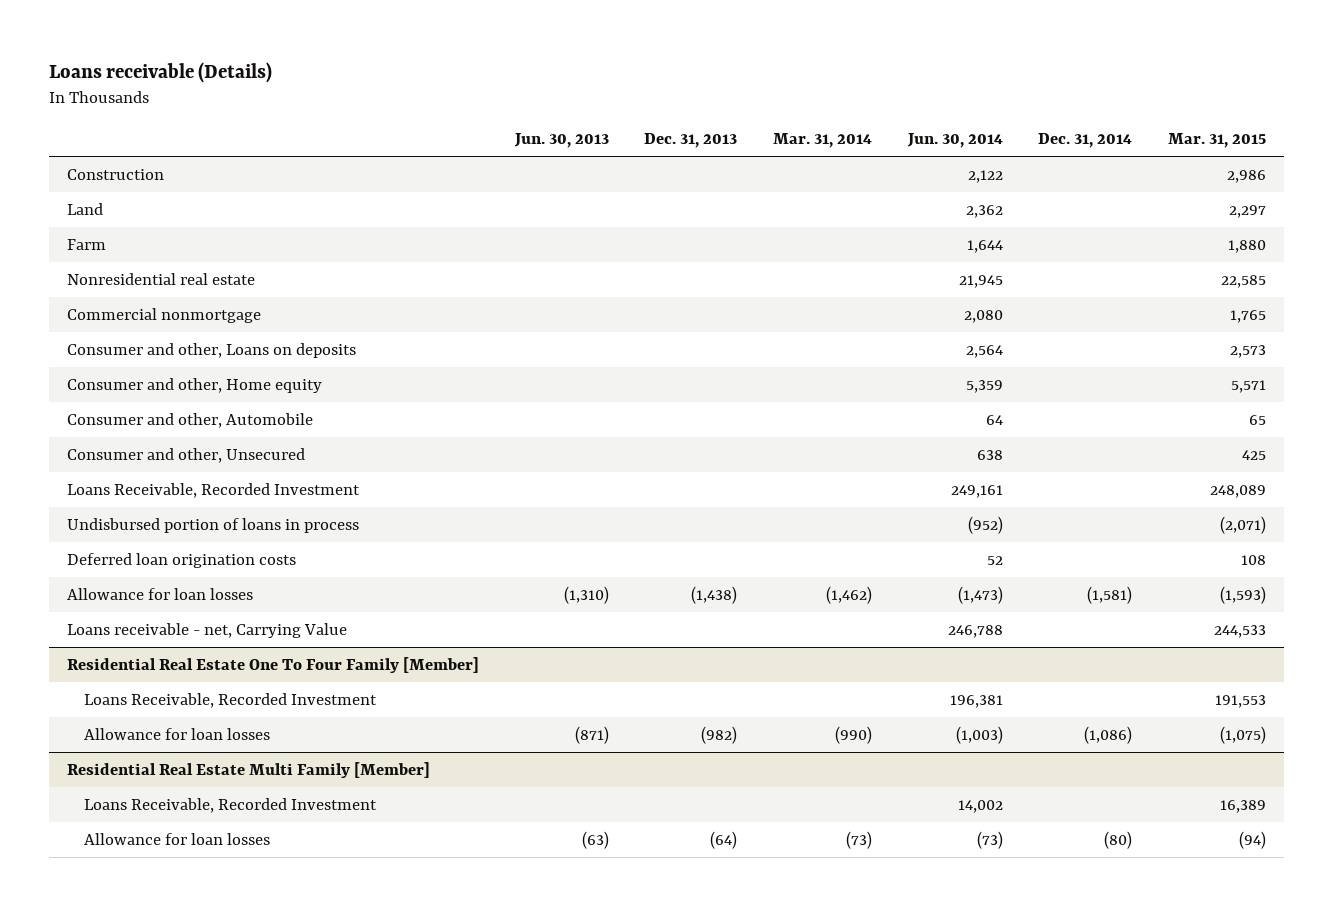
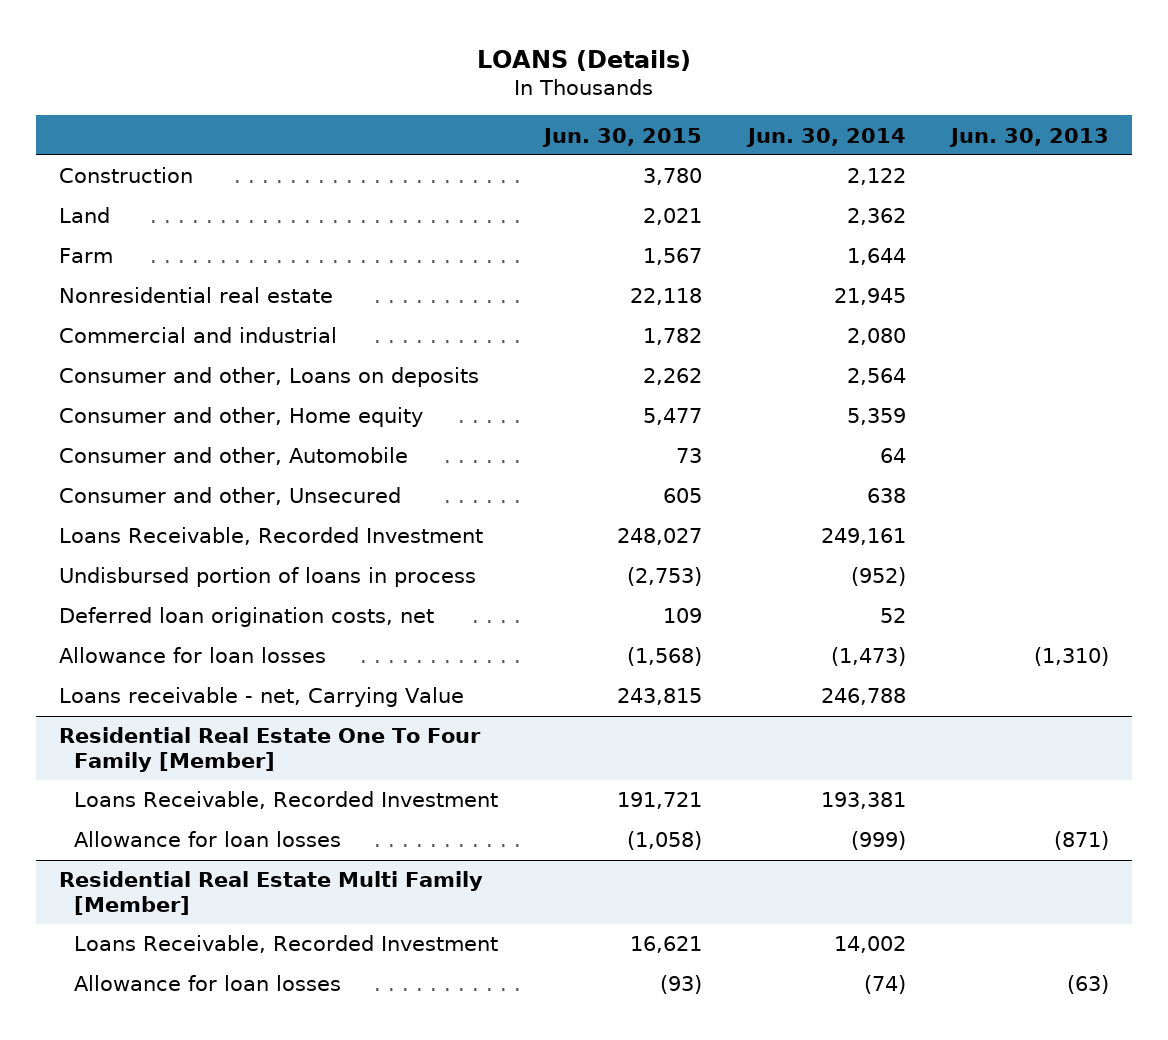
[49,62,273,84] Loans receivable (Details) -> [477,49,692,71] LOANS (Details)
[644,133,738,149] Dec. 31, 2013 -> none
[773,133,873,149] Mar. 31, 2014 -> none
[1038,133,1133,149] Dec. 31, 2014 -> none
[1167,133,1266,149] Mar. 31, 2015 -> none
none -> [541,127,702,147] Jun. 30, 2015
[67,307,262,323] Commercial nonmortgage -> [58,327,337,344] Commercial and industrial
[67,552,297,568] Deferred loan origination costs -> [58,607,434,628] Deferred loan origination costs, net
[949,694,1003,708] 196,381 -> [820,792,906,810] 193,381
[955,725,1003,744] (1,003) -> [850,831,906,851] (999)
[976,830,1003,849] (73) -> [863,975,906,995] (74)

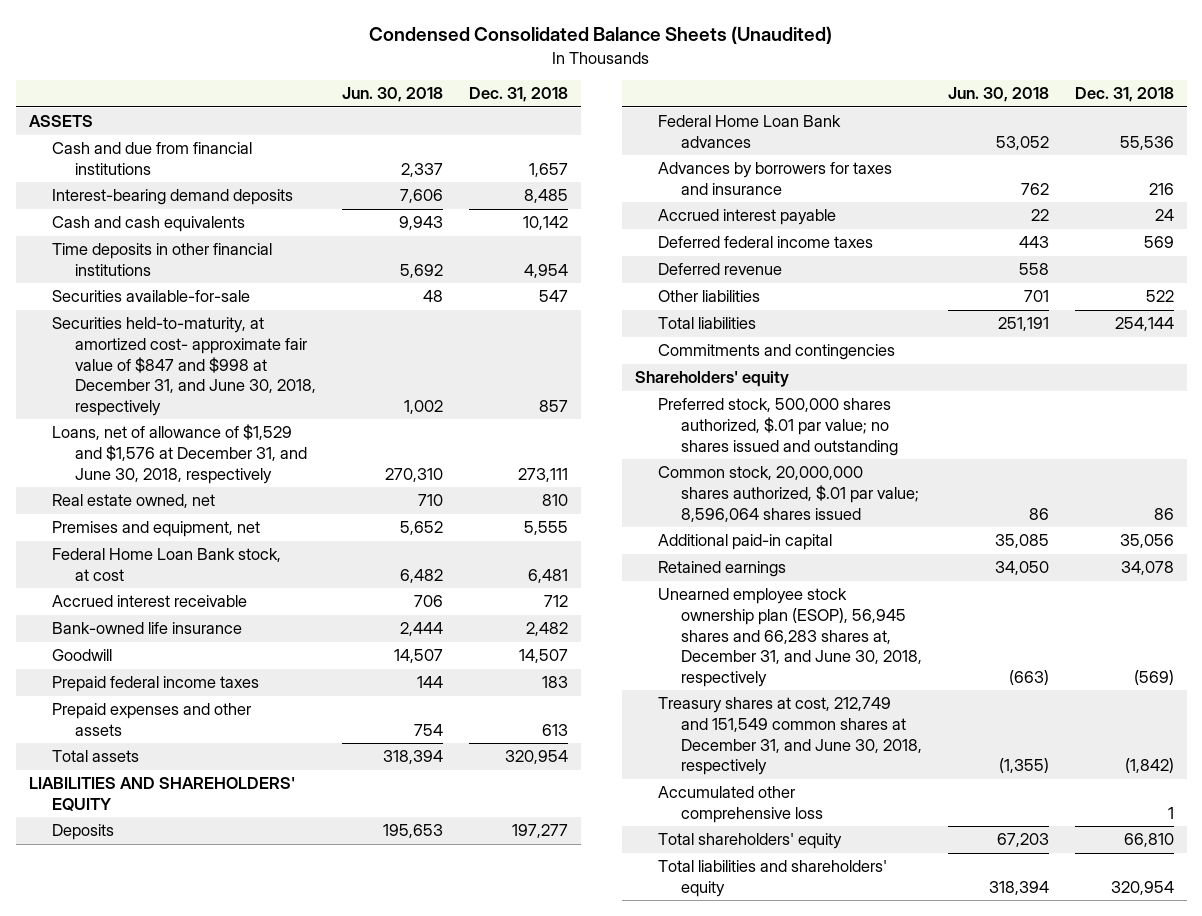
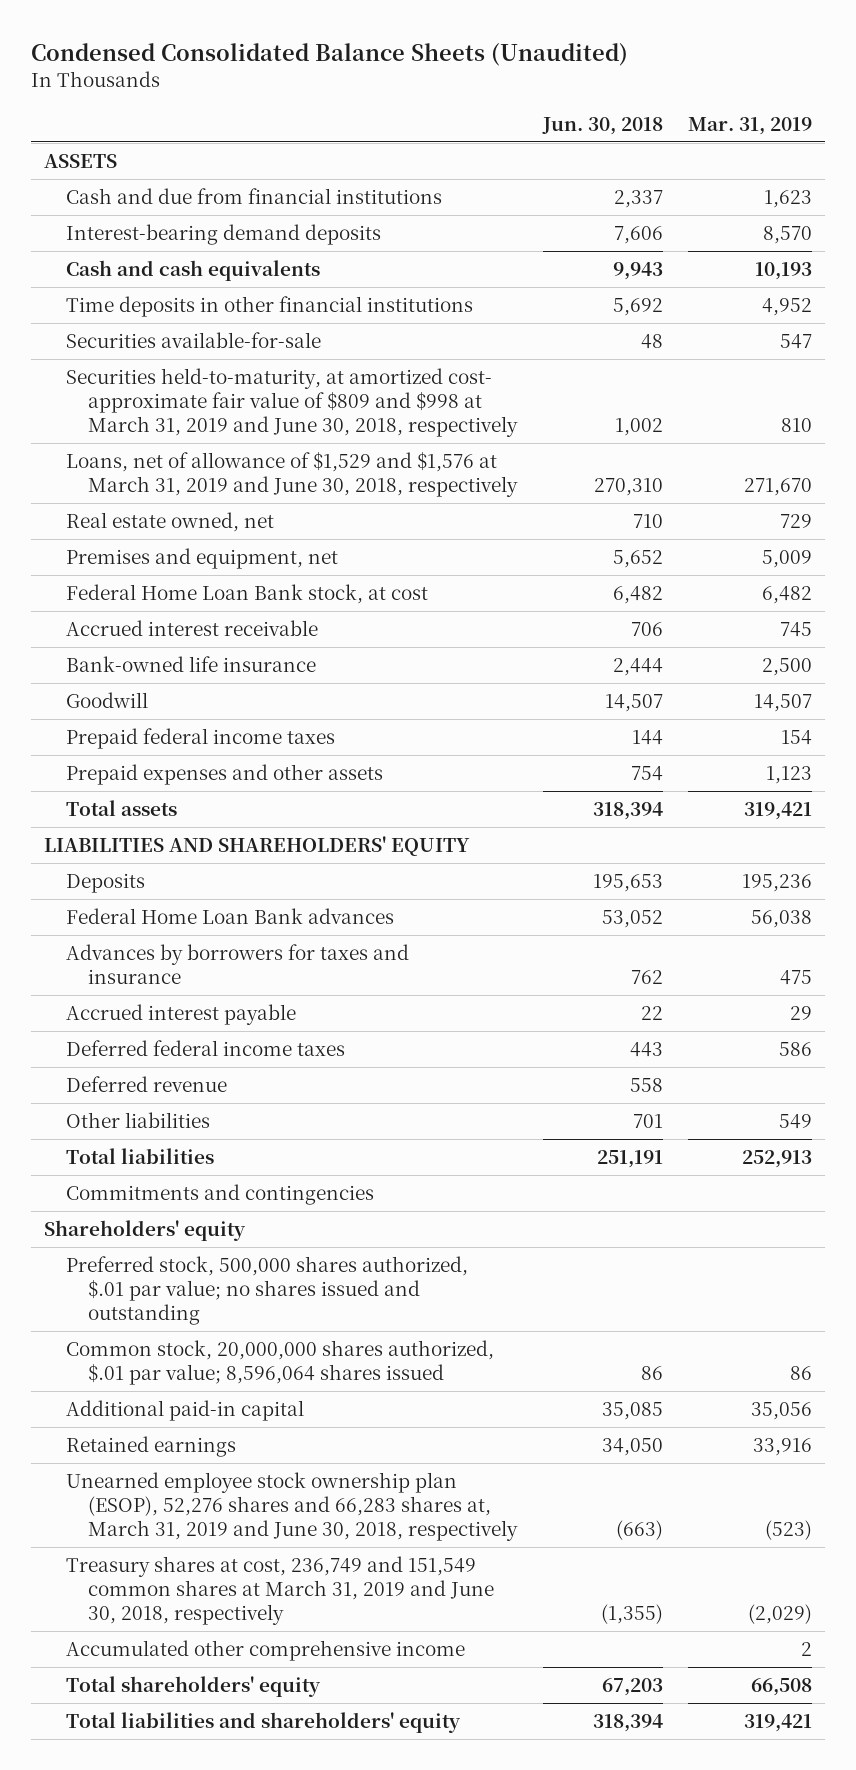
[468,87,568,103] Dec. 31, 2018 -> none
none -> [688,116,813,135] Mar. 31, 2019
[51,317,317,416] Securities held-to-maturity, at amortized cost- approximate fair value of $847 and $998 at December 31, and June 30, 2018, respectively -> [65,367,519,438] Securities held-to-maturity, at amortized cost- approximate fair value of $809 and $998 at March 31, 2019 and June 30, 2018, respectively
[51,424,308,484] Loans, net of allowance of $1,529 and $1,576 at December 31, and June 30, 2018, respectively -> [65,451,519,498] Loans, net of allowance of $1,529 and $1,576 at March 31, 2019 and June 30, 2018, respectively
[657,588,923,687] Unearned employee stock ownership plan (ESOP), 56,945 shares and 66,283 shares at, December 31, and June 30, 2018, respectively -> [65,1471,519,1542] Unearned employee stock ownership plan (ESOP), 52,276 shares and 66,283 shares at, March 31, 2019 and June 30, 2018, respectively
[657,697,923,776] Treasury shares at cost, 212,749 and 151,549 common shares at December 31, and June 30, 2018, respectively -> [65,1555,495,1626] Treasury shares at cost, 236,749 and 151,549 common shares at March 31, 2019 and June 30, 2018, respectively
[657,786,824,823] Accumulated other comprehensive loss -> [65,1639,465,1661] Accumulated other comprehensive income

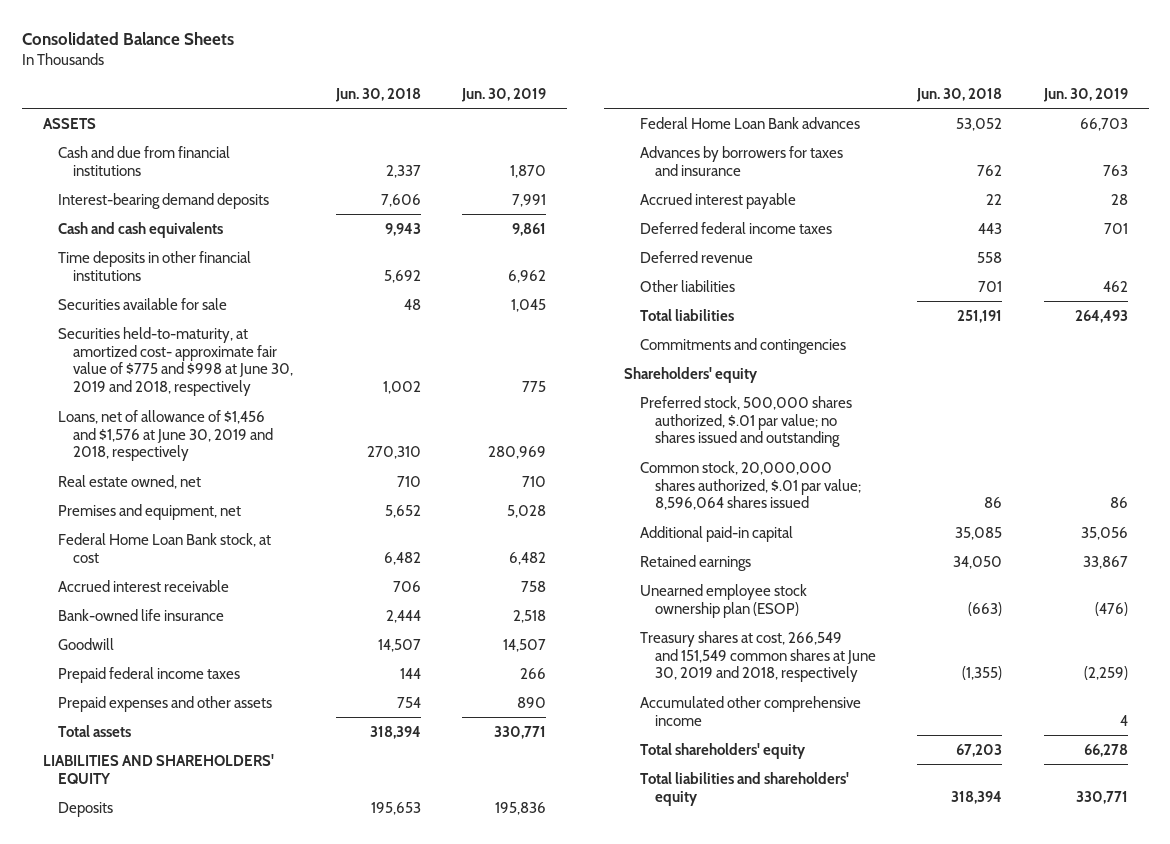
[31,42,629,66] Condensed Consolidated Balance Sheets (Unaudited) -> [21,31,234,45] Consolidated Balance Sheets
[688,116,813,135] Mar. 31, 2019 -> none
none -> [461,88,547,103] Jun. 30, 2019
[65,331,321,348] Securities available-for-sale -> [57,297,227,310] Securities available for sale
[65,367,519,438] Securities held-to-maturity, at amortized cost- approximate fair value of $809 and $998 at March 31, 2019 and June 30, 2018, respectively -> [57,326,294,397] Securities held-to-maturity, at amortized cost- approximate fair value of $775 and $998 at June 30, 2019 and 2018, respectively
[65,451,519,498] Loans, net of allowance of $1,529 and $1,576 at March 31, 2019 and June 30, 2018, respectively -> [57,409,274,462] Loans, net of allowance of $1,456 and $1,576 at June 30, 2019 and 2018, respectively
[65,1471,519,1542] Unearned employee stock ownership plan (ESOP), 52,276 shares and 66,283 shares at, March 31, 2019 and June 30, 2018, respectively -> [639,583,807,618] Unearned employee stock ownership plan (ESOP)
[65,1555,495,1626] Treasury shares at cost, 236,749 and 151,549 common shares at March 31, 2019 and June 30, 2018, respectively -> [639,630,876,683] Treasury shares at cost, 266,549 and 151,549 common shares at June 30, 2019 and 2018, respectively

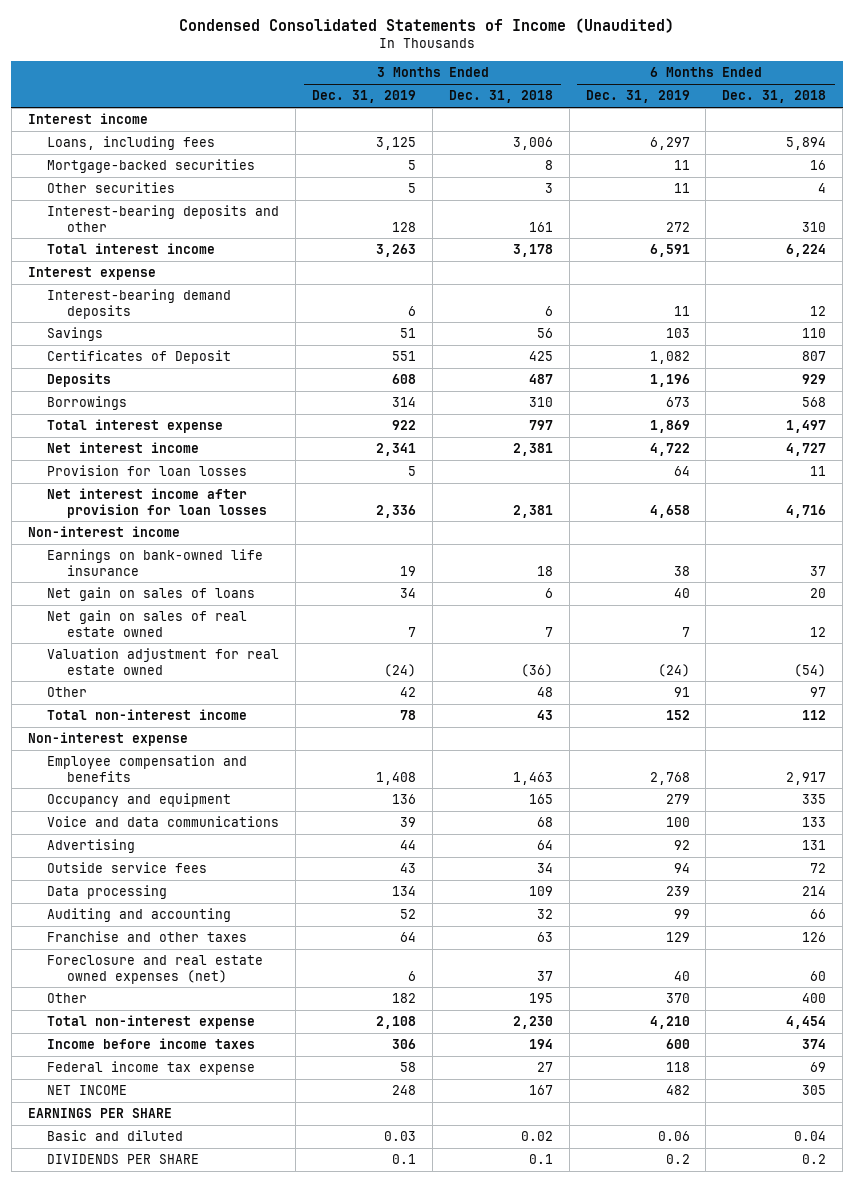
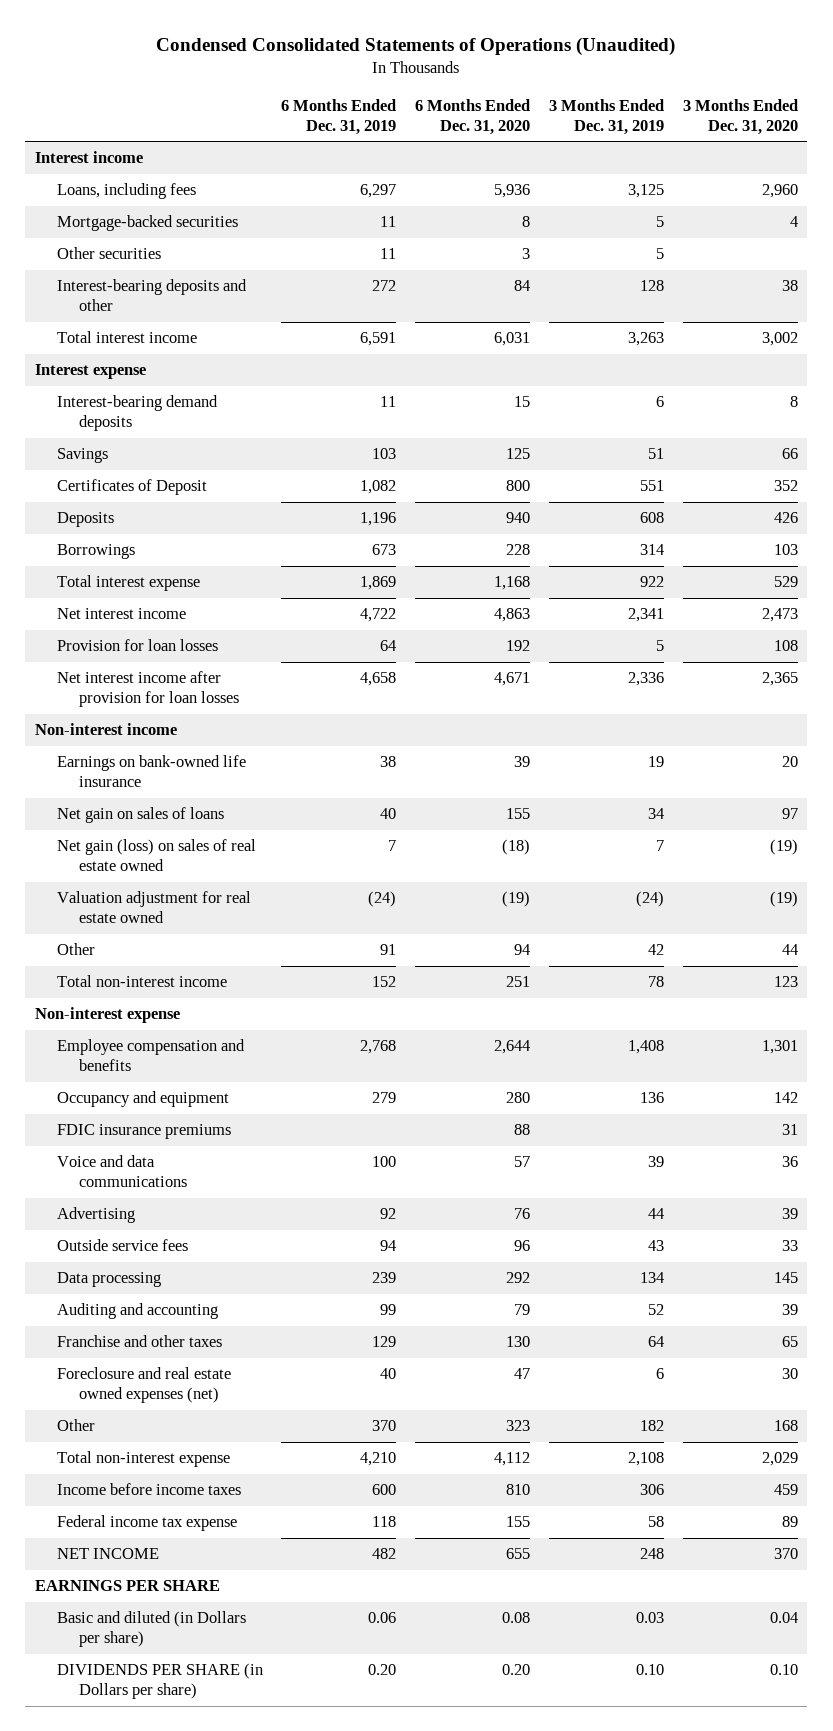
[179,18,675,34] Condensed Consolidated Statements of Income (Unaudited) -> [156,36,676,56] Condensed Consolidated Statements of Operations (Unaudited)
[448,90,553,104] Dec. 31, 2018 -> none
[722,90,827,104] Dec. 31, 2018 -> none
none -> [415,98,531,135] 6 Months Ended Dec. 31, 2020
none -> [683,98,799,135] 3 Months Ended Dec. 31, 2020
[47,610,248,637] Net gain on sales of real estate owned -> [56,839,256,872] Net gain (loss) on sales of real estate owned
none -> [56,1124,231,1140] FDIC insurance premiums
[47,1130,184,1142] Basic and diluted -> [56,1611,246,1648] Basic and diluted (in Dollars per share)
[47,1154,200,1165] DIVIDENDS PER SHARE -> [56,1663,263,1700] DIVIDENDS PER SHARE (in Dollars per share)
[392,1154,417,1165] 0.1 -> [636,1664,665,1676] 0.10
[665,1154,690,1165] 0.2 -> [368,1664,397,1676] 0.20

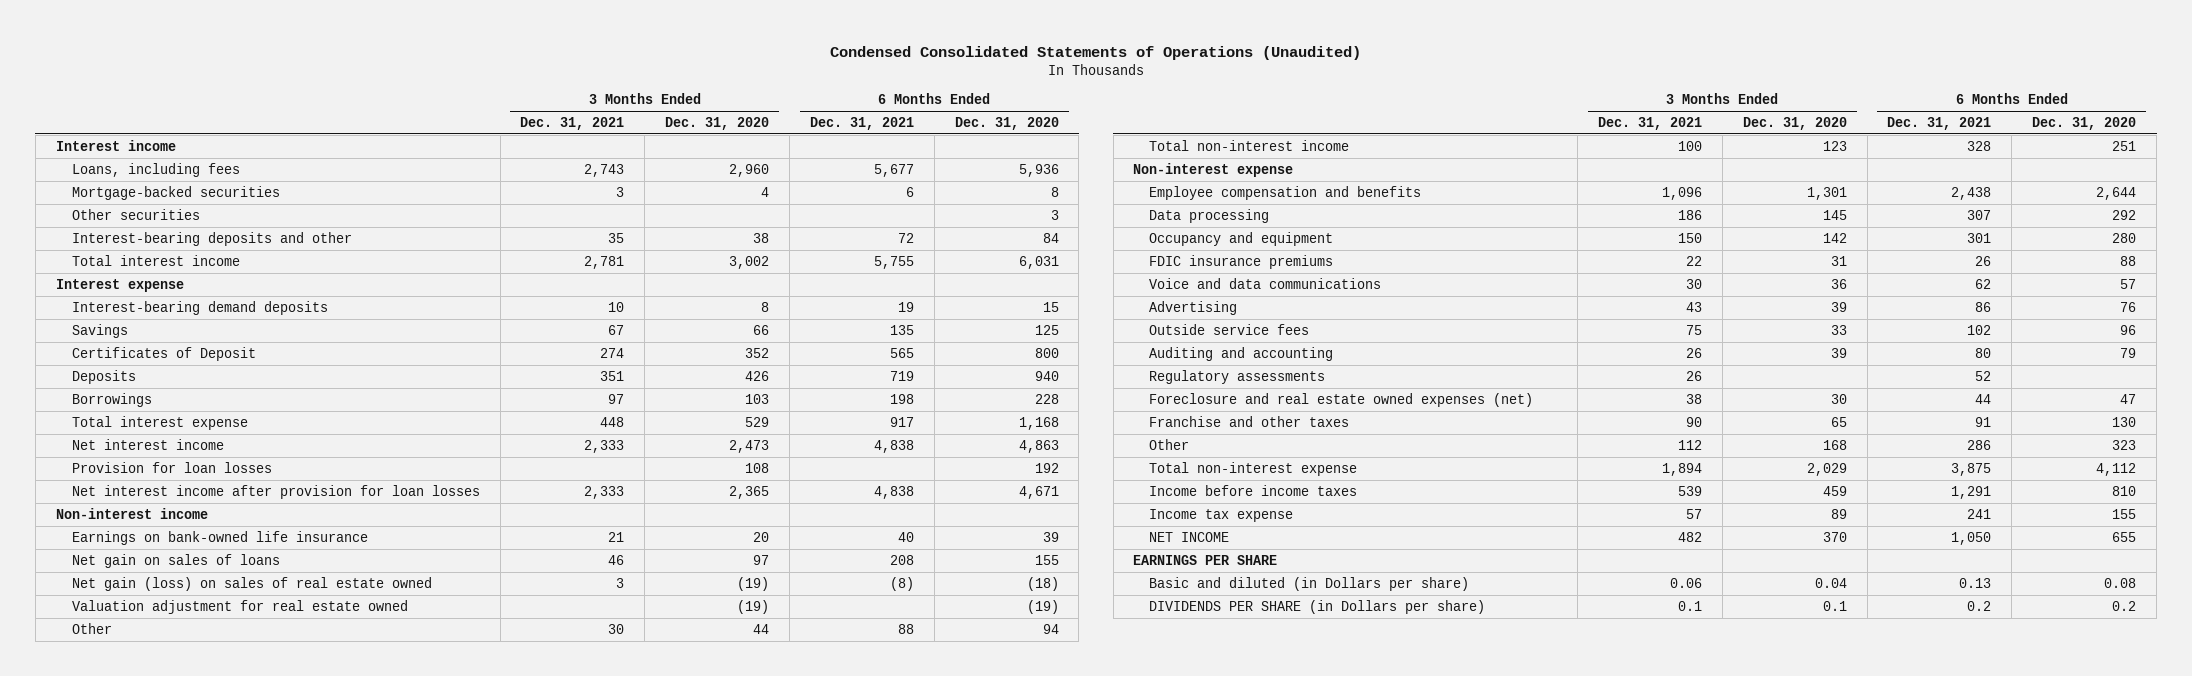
[281,98,397,135] 6 Months Ended Dec. 31, 2019 -> none
[549,98,665,135] 3 Months Ended Dec. 31, 2019 -> none
none -> [520,116,625,130] Dec. 31, 2021
none -> [809,116,914,130] Dec. 31, 2021
[56,1272,161,1288] Data processing -> [1149,208,1270,223] Data processing
none -> [1149,369,1326,384] Regulatory assessments
[56,1335,222,1348] Franchise and other taxes -> [1149,415,1350,427] Franchise and other taxes
[56,1515,237,1532] Federal income tax expense -> [1149,508,1294,522] Income tax expense
[502,1664,531,1676] 0.20 -> [2112,600,2137,611] 0.2
[770,1664,799,1676] 0.10 -> [1822,600,1847,611] 0.1

